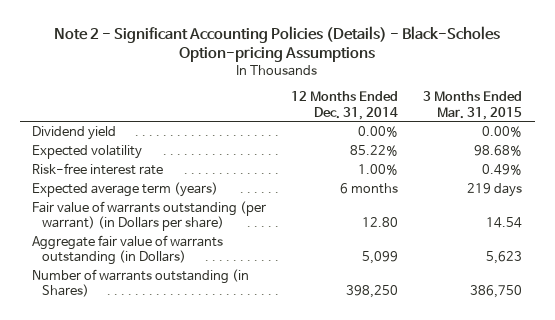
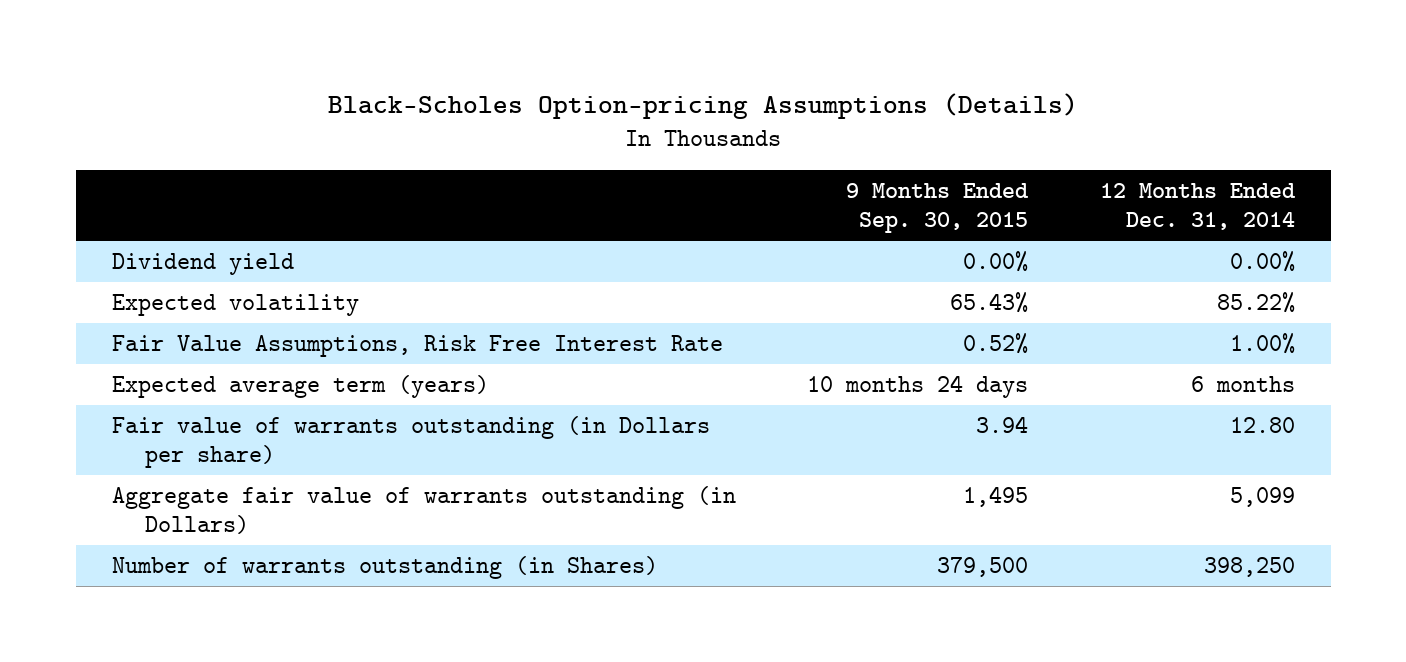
[54,26,501,63] Note 2 - Significant Accounting Policies (Details) - Black-Scholes Option-pricing Assumptions -> [328,93,1079,120] Black-Scholes Option-pricing Assumptions (Details)
[423,91,523,120] 3 Months Ended Mar. 31, 2015 -> none
none -> [846,183,1030,234] 9 Months Ended Sep. 30, 2015
[32,162,164,175] Risk-free interest rate -> [111,335,723,358] Fair Value Assumptions, Risk Free Interest Rate
[32,200,267,232] Fair value of warrants outstanding (per warrant) (in Dollars per share) -> [111,416,710,468] Fair value of warrants outstanding (in Dollars per share)

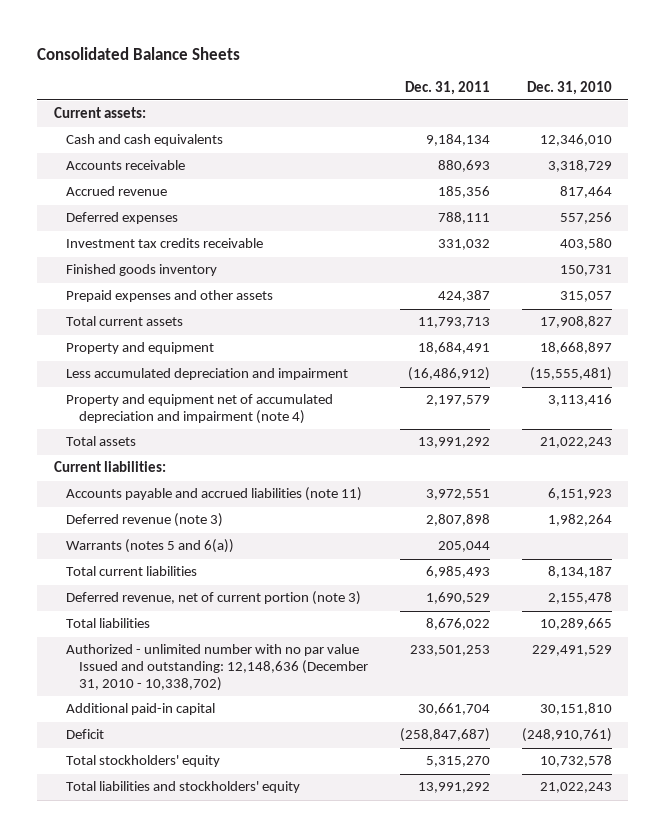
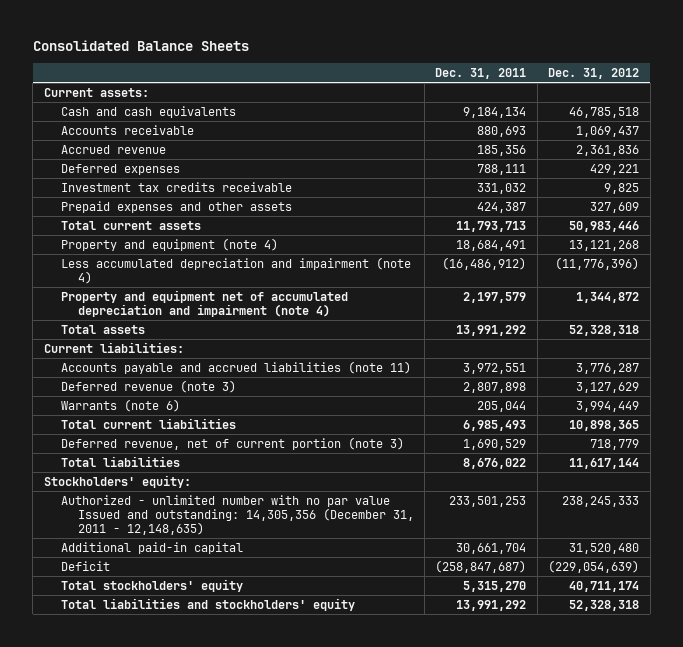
[527,80,613,95] Dec. 31, 2010 -> none
none -> [548,67,640,79] Dec. 31, 2012
[66,264,218,277] Finished goods inventory -> none
[66,342,215,355] Property and equipment -> [60,237,278,251] Property and equipment (note 4)
[66,368,349,381] Less accumulated depreciation and impairment -> [60,256,411,284] Less accumulated depreciation and impairment (note 4)
[66,539,235,554] Warrants (notes 5 and 6(a)) -> [60,398,180,412] Warrants (note 6)
none -> [43,474,191,488] Stockholders' equity:
[66,644,368,691] Authorized - unlimited number with no par value Issued and outstanding: 12,148,636 (December 31, 2010 - 10,338,702) -> [60,494,414,536] Authorized - unlimited number with no par value Issued and outstanding: 14,305,356 (December 31, 2011 - 12,148,635)

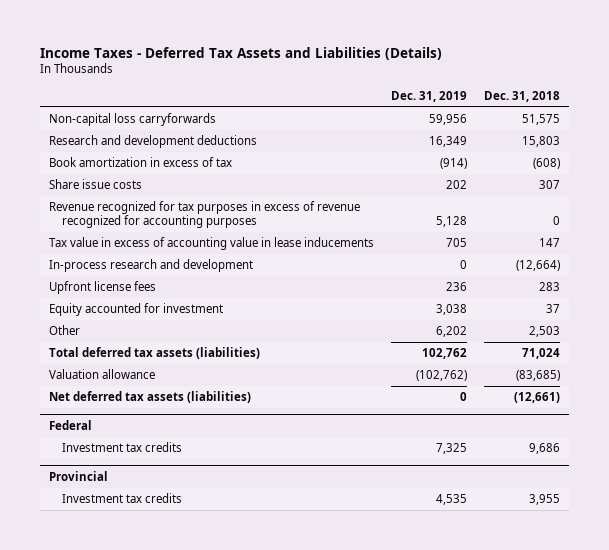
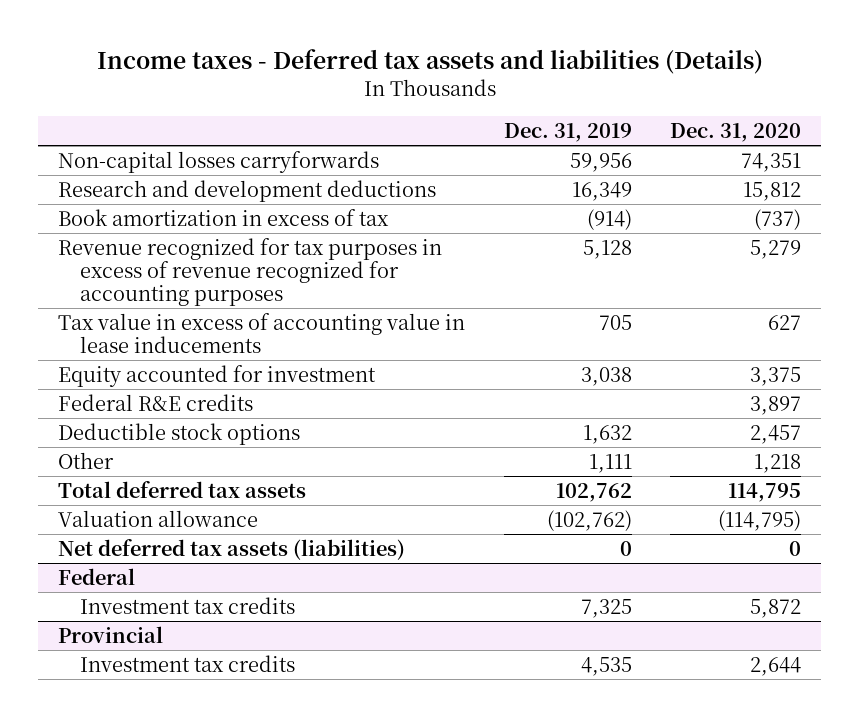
[39,46,442,60] Income Taxes - Deferred Tax Assets and Liabilities (Details) -> [96,49,763,75] Income taxes - Deferred tax assets and liabilities (Details)
[484,91,561,103] Dec. 31, 2018 -> none
none -> [670,123,802,143] Dec. 31, 2020
[48,113,216,127] Non-capital loss carryforwards -> [57,150,379,173] Non-capital losses carryforwards
[48,179,142,190] Share issue costs -> none
[48,259,253,273] In-process research and development -> none
[48,281,156,295] Upfront license fees -> none
none -> [57,393,253,411] Federal R&E credits
none -> [57,422,300,445] Deductible stock options
[435,326,467,338] 6,202 -> [588,453,632,473] 1,111
[48,347,260,360] Total deferred tax assets (liabilities) -> [57,480,306,498] Total deferred tax assets

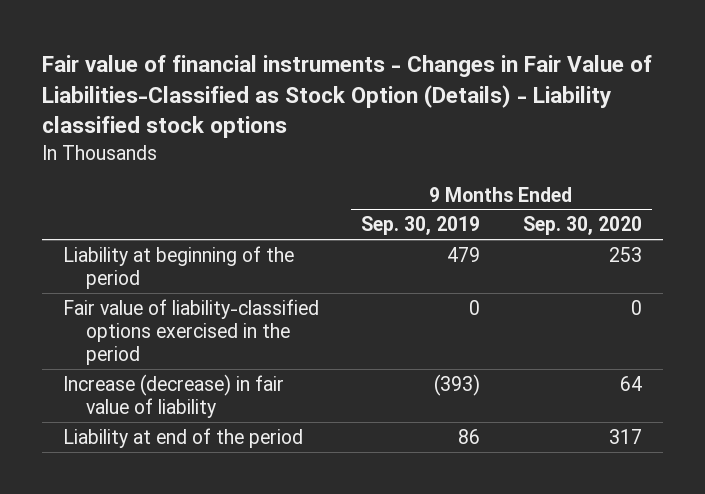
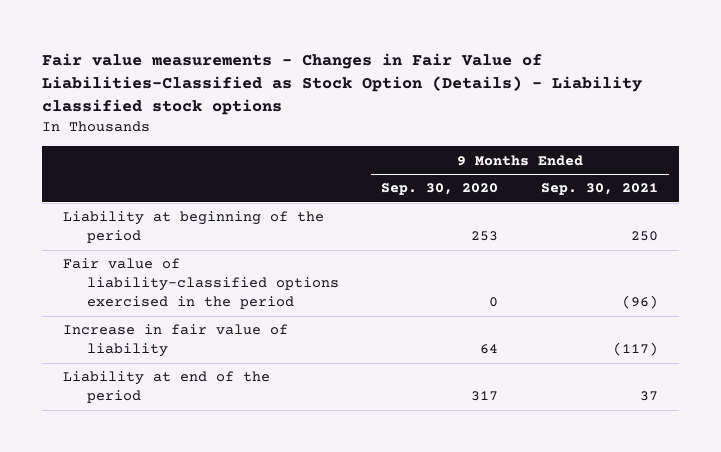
[41,55,652,139] Fair value of financial instruments - Changes in Fair Value of Liabilities-Classified as Stock Option (Details) - Liability classified stock options -> [41,52,642,116] Fair value measurements - Changes in Fair Value of Liabilities-Classified as Stock Option (Details) - Liability classified stock options
[361,216,481,236] Sep. 30, 2019 -> none
none -> [541,183,659,196] Sep. 30, 2021
[62,373,284,419] Increase (decrease) in fair value of liability -> [63,324,289,358] Increase in fair value of liability

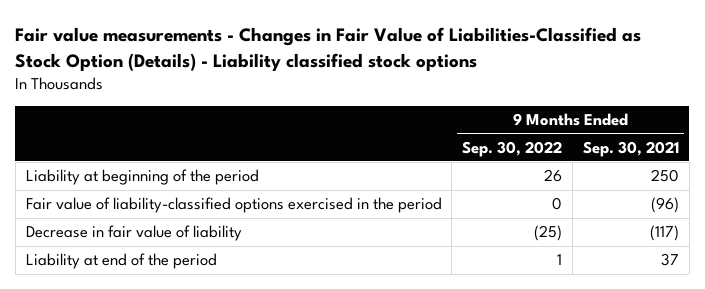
[381,183,499,196] Sep. 30, 2020 -> none
none -> [462,140,563,157] Sep. 30, 2022
[63,324,289,358] Increase in fair value of liability -> [25,225,242,242] Decrease in fair value of liability

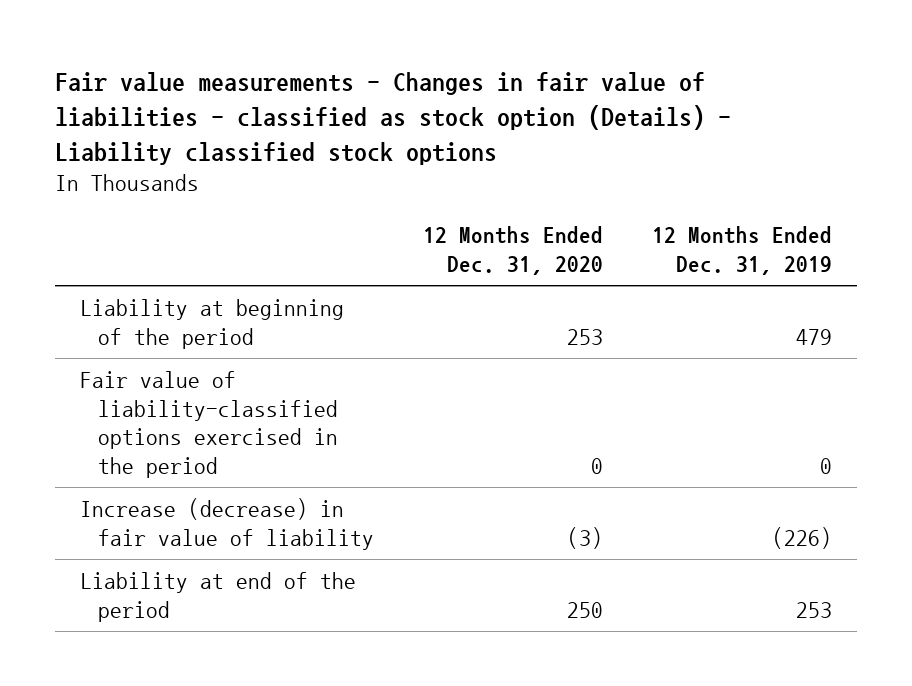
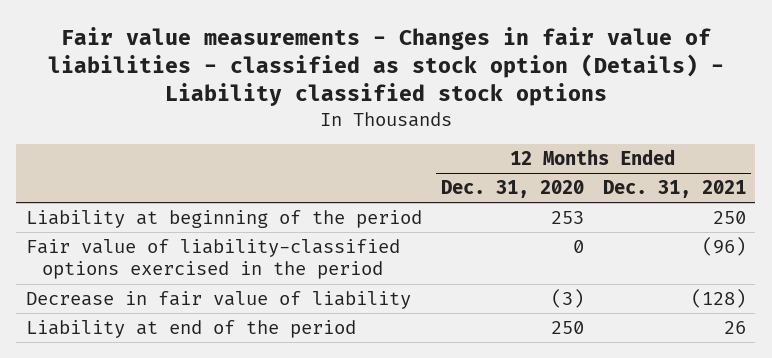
[652,225,833,275] 12 Months Ended Dec. 31, 2019 -> none
none -> [602,180,746,199] Dec. 31, 2021
[79,497,374,550] Increase (decrease) in fair value of liability -> [25,290,411,309] Decrease in fair value of liability

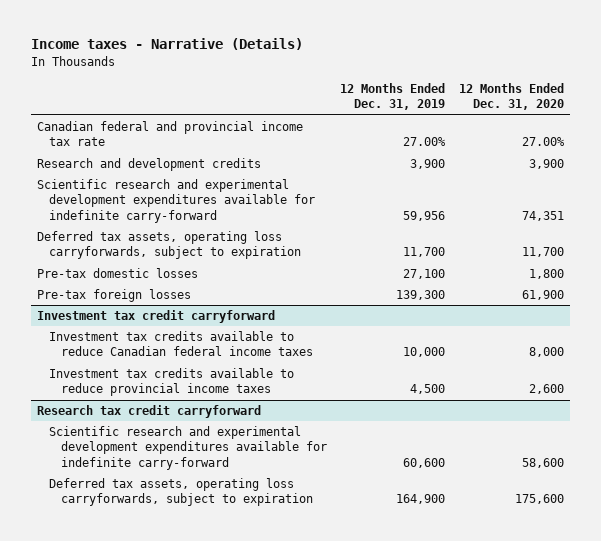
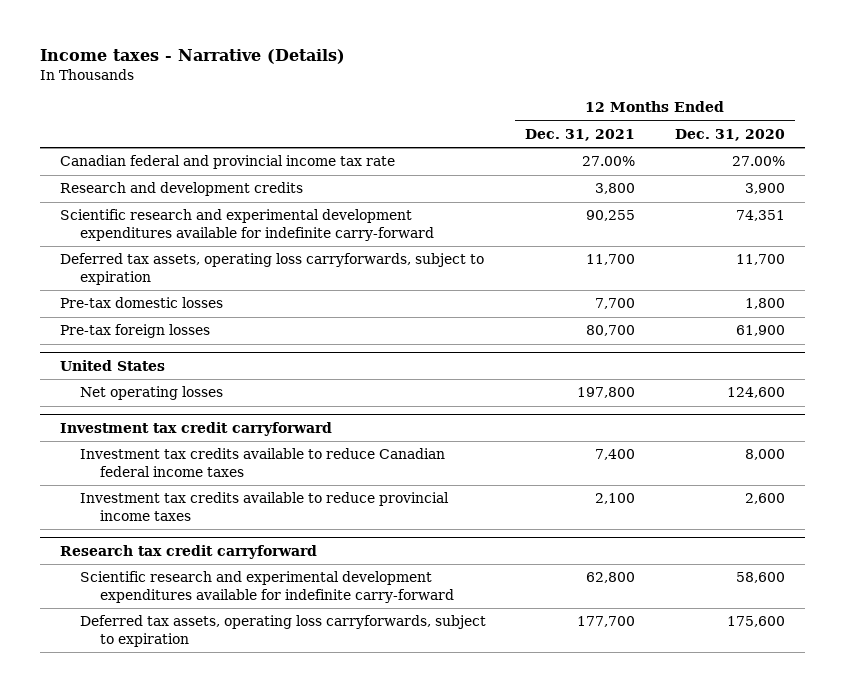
[340,82,446,111] 12 Months Ended Dec. 31, 2019 -> none
none -> [525,128,636,141] Dec. 31, 2021
none -> [59,360,165,372] United States
none -> [79,386,223,401] Net operating losses

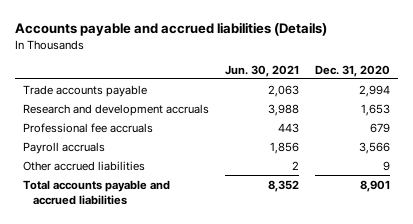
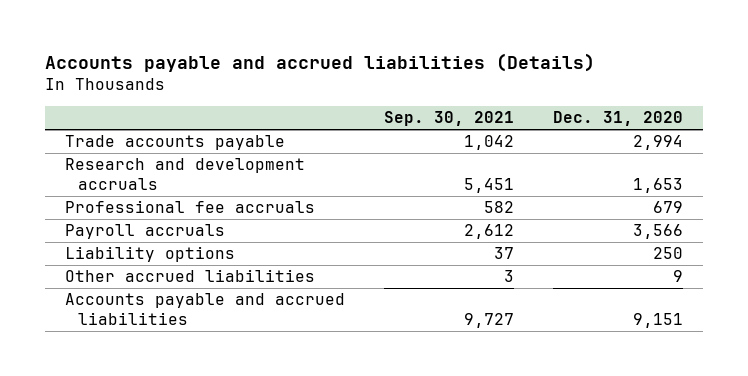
[224,64,299,77] Jun. 30, 2021 -> none
none -> [383,111,514,127] Sep. 30, 2021
none -> [64,246,235,263] Liability options
[22,179,170,205] Total accounts payable and accrued liabilities -> [64,293,345,325] Accounts payable and accrued liabilities
[360,179,391,192] 8,901 -> [633,312,684,328] 9,151

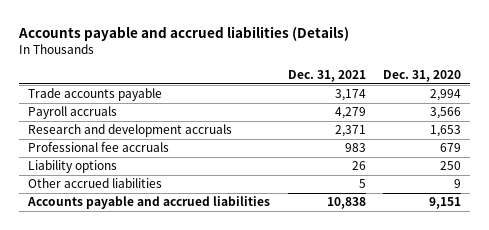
[383,111,514,127] Sep. 30, 2021 -> none
none -> [287,69,366,82] Dec. 31, 2021
[64,224,225,240] Payroll accruals -> [28,106,118,120] Payroll accruals

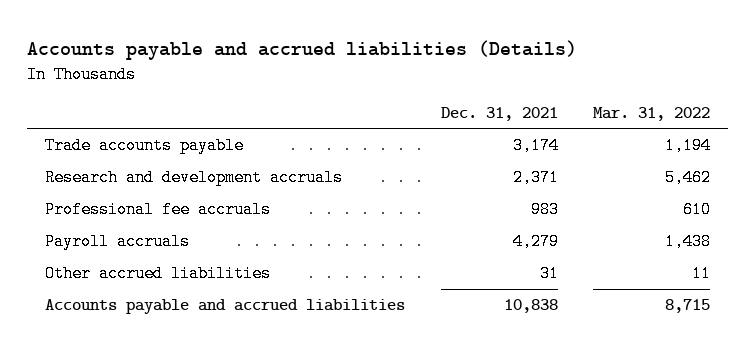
[383,69,462,82] Dec. 31, 2020 -> none
none -> [593,106,711,121] Mar. 31, 2022
[28,160,118,174] Liability options -> none
[28,106,118,120] Payroll accruals -> [44,233,190,251] Payroll accruals
[358,179,366,189] 5 -> [539,265,559,283] 31

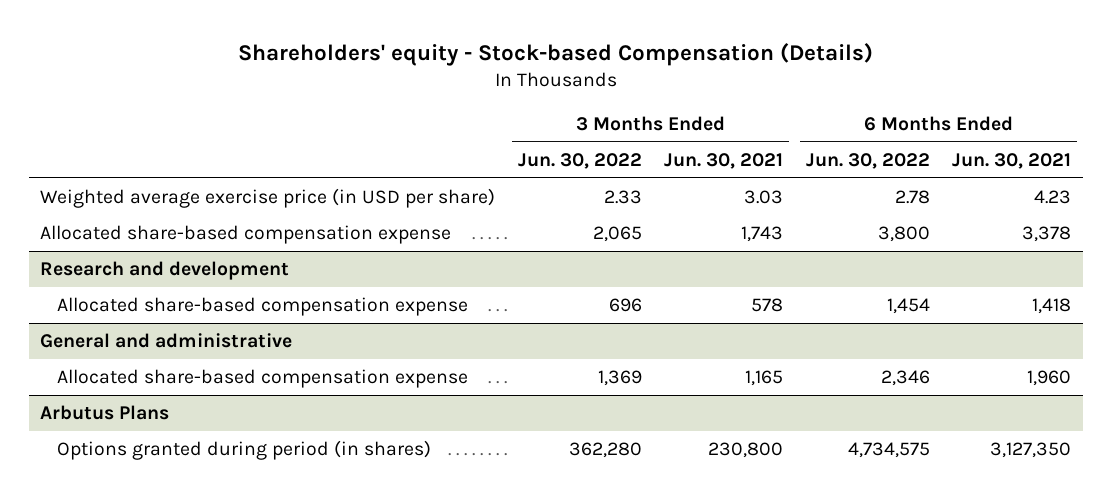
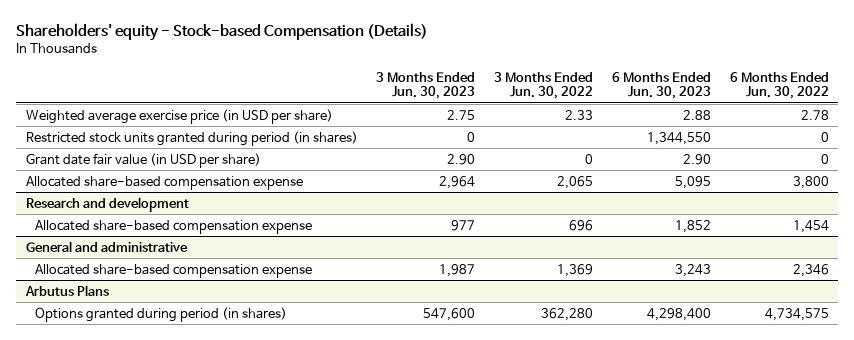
[664,153,784,170] Jun. 30, 2021 -> none
[952,153,1072,170] Jun. 30, 2021 -> none
none -> [376,71,476,100] 3 Months Ended Jun. 30, 2023
none -> [611,71,711,100] 6 Months Ended Jun. 30, 2023
none -> [25,130,358,146] Restricted stock units granted during period (in shares)
none -> [25,152,261,168] Grant date fair value (in USD per share)

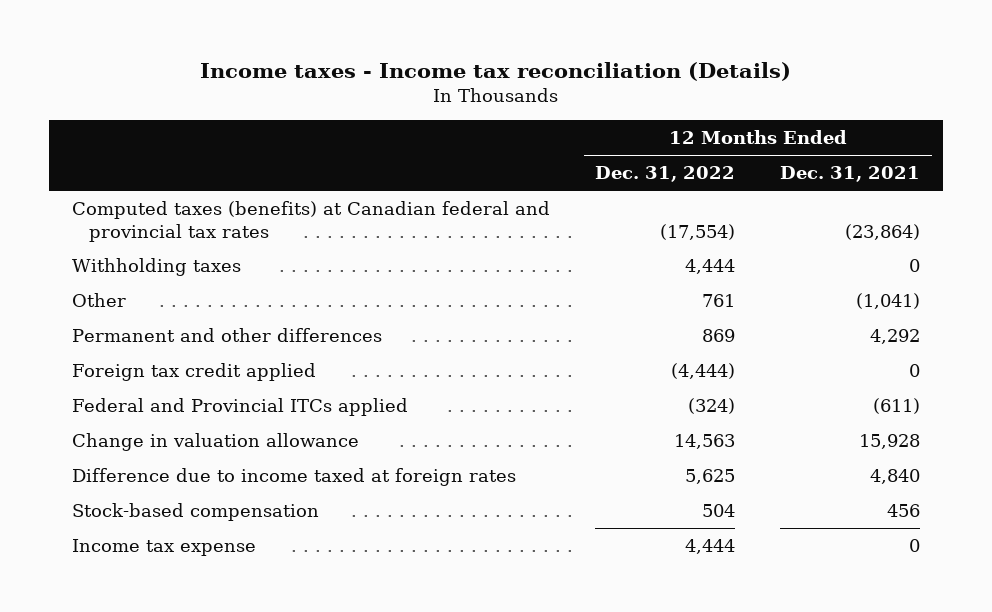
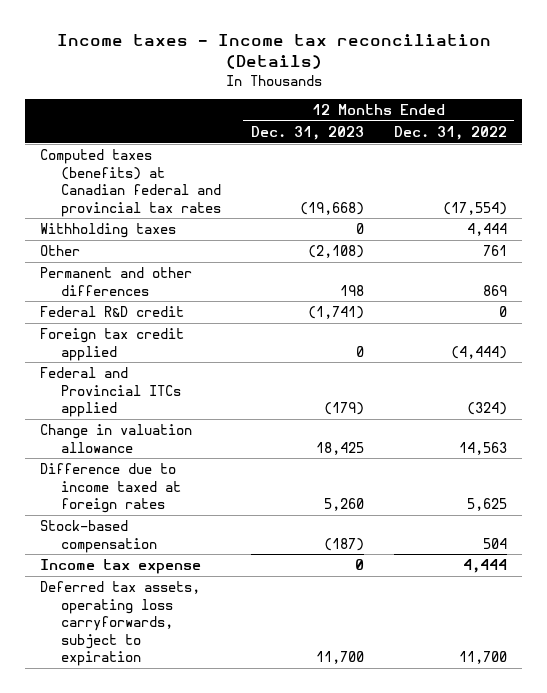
[780,166,921,183] Dec. 31, 2021 -> none
none -> [250,125,364,140] Dec. 31, 2023
none -> [40,305,185,317] Federal R&D credit
none -> [40,580,201,667] Deferred tax assets, operating loss carryforwards, subject to expiration

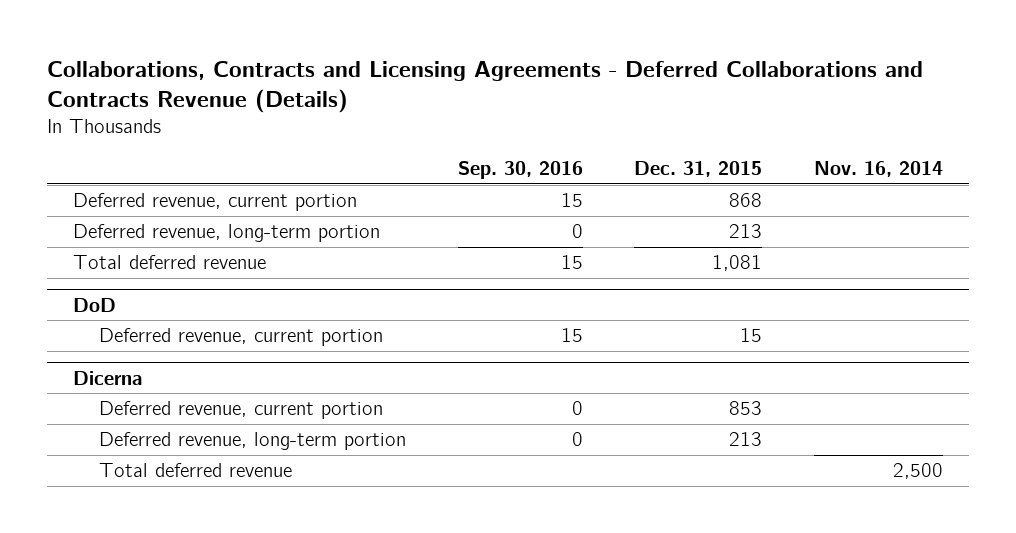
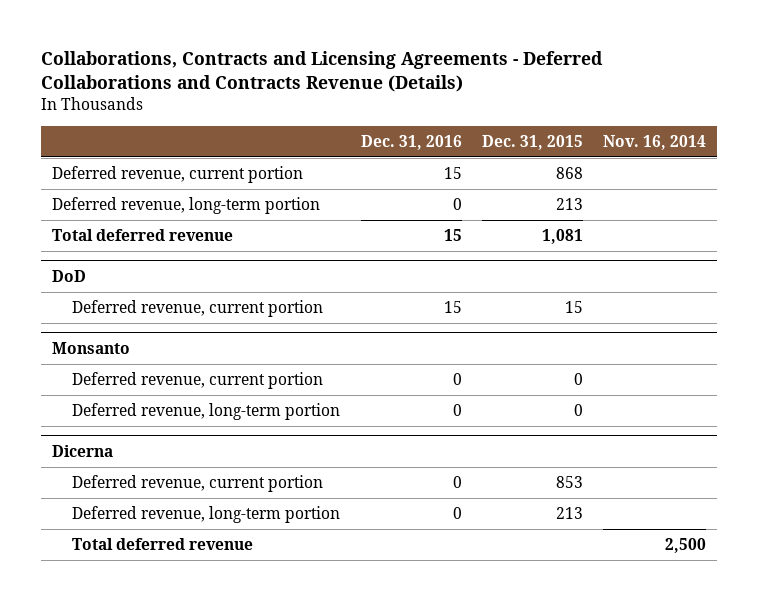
[457,160,583,179] Sep. 30, 2016 -> none
none -> [360,134,462,150] Dec. 31, 2016
none -> [51,341,130,354] Monsanto
none -> [72,372,324,390] Deferred revenue, current portion
none -> [72,403,341,421] Deferred revenue, long-term portion

